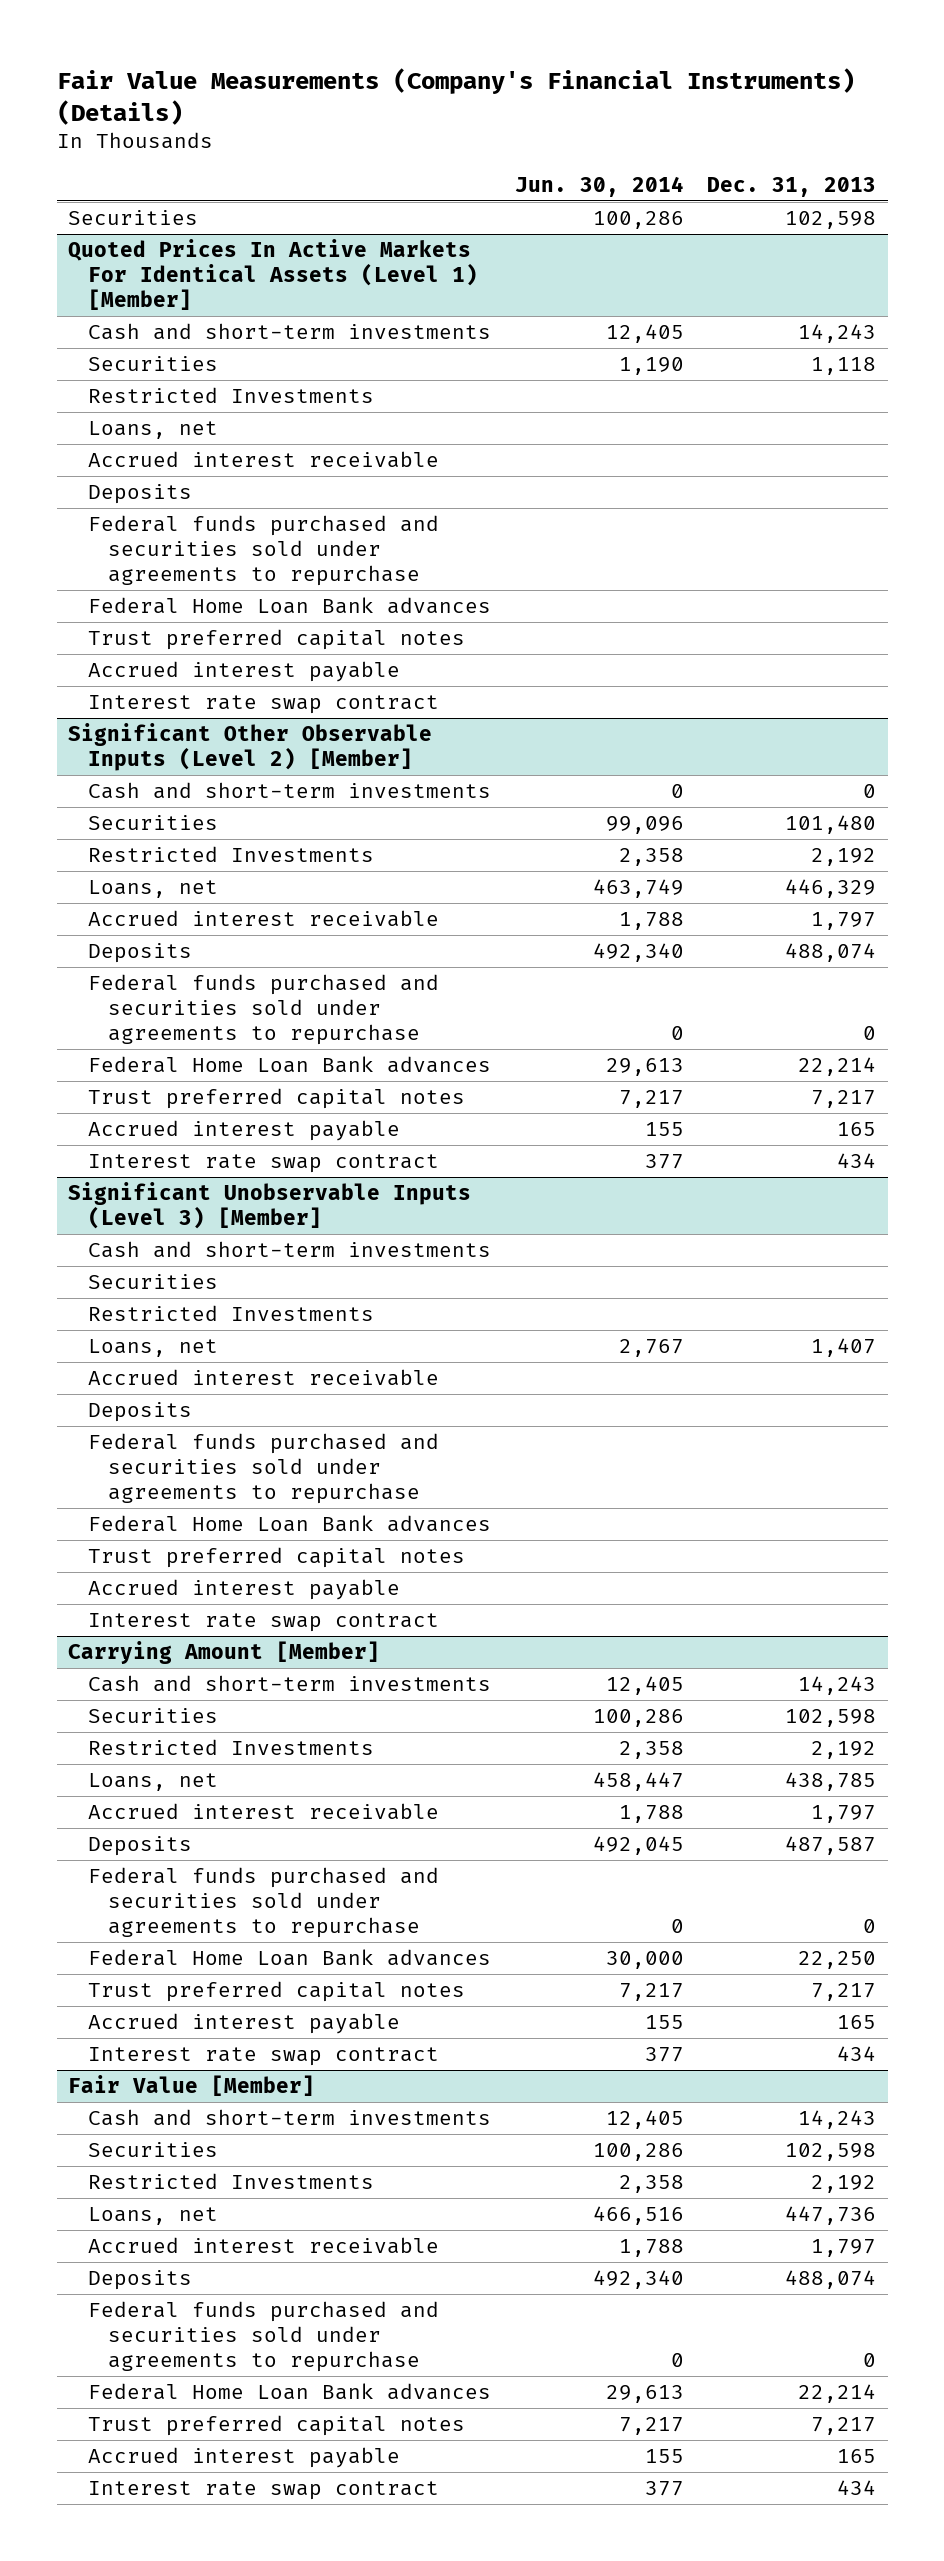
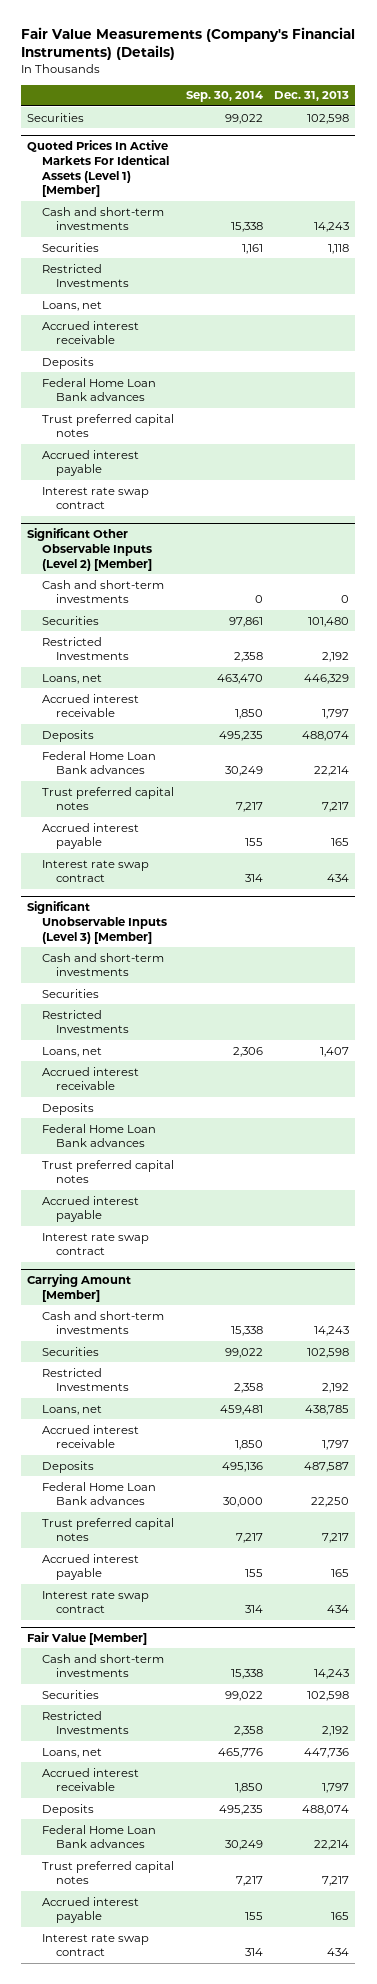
[514,176,684,198] Jun. 30, 2014 -> none
none -> [185,91,263,103] Sep. 30, 2014
[88,515,440,587] Federal funds purchased and securities sold under agreements to repurchase -> none
[88,974,440,1046] Federal funds purchased and securities sold under agreements to repurchase -> none
[88,1433,440,1505] Federal funds purchased and securities sold under agreements to repurchase -> none
[88,1867,440,1939] Federal funds purchased and securities sold under agreements to repurchase -> none
[88,2301,440,2373] Federal funds purchased and securities sold under agreements to repurchase -> none

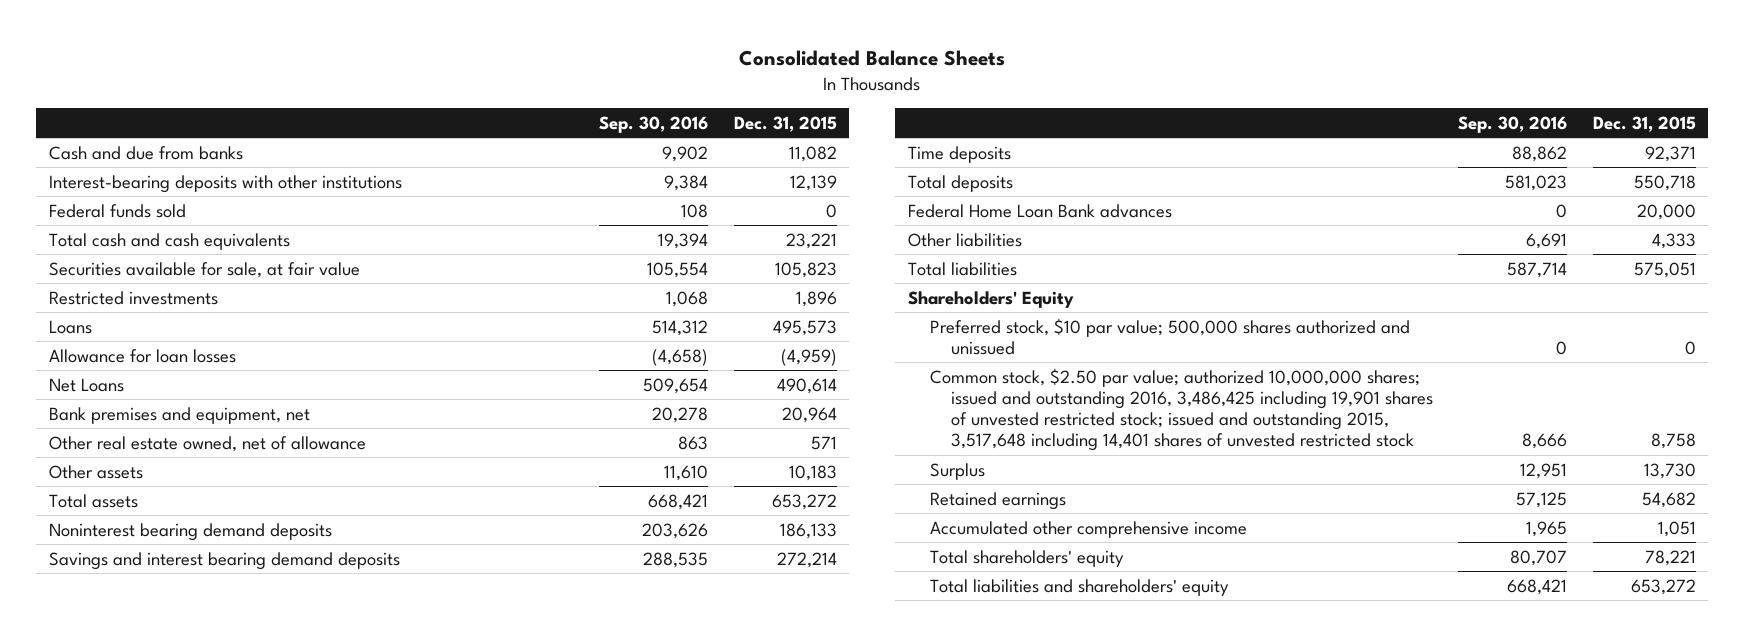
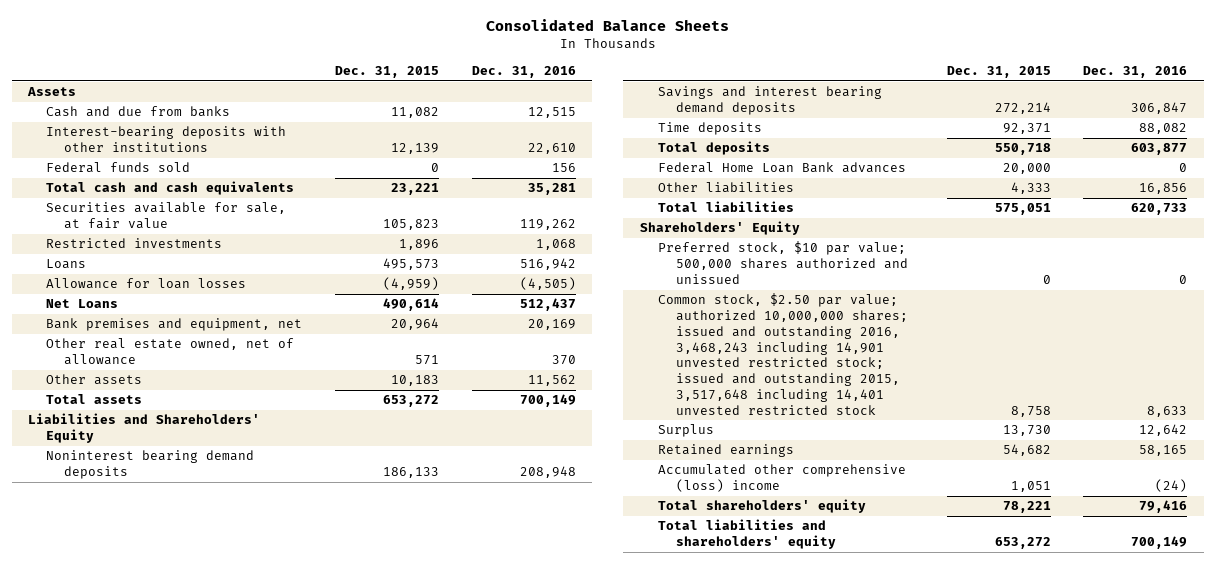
[599,115,709,133] Sep. 30, 2016 -> none
none -> [471,65,576,78] Dec. 31, 2016
none -> [27,87,77,97] Assets
none -> [28,413,261,444] Liabilities and Shareholders' Equity
[929,367,1434,452] Common stock, $2.50 par value; authorized 10,000,000 shares; issued and outstanding 2016, 3,486,425 including 19,901 shares of unvested restricted stock; issued and outstanding 2015, 3,517,648 including 14,401 shares of unvested restricted stock -> [657,293,908,415] Common stock, $2.50 par value; authorized 10,000,000 shares; issued and outstanding 2016, 3,468,243 including 14,901 unvested restricted stock; issued and outstanding 2015, 3,517,648 including 14,401 unvested restricted stock
[929,520,1247,538] Accumulated other comprehensive income -> [657,464,906,493] Accumulated other comprehensive (loss) income

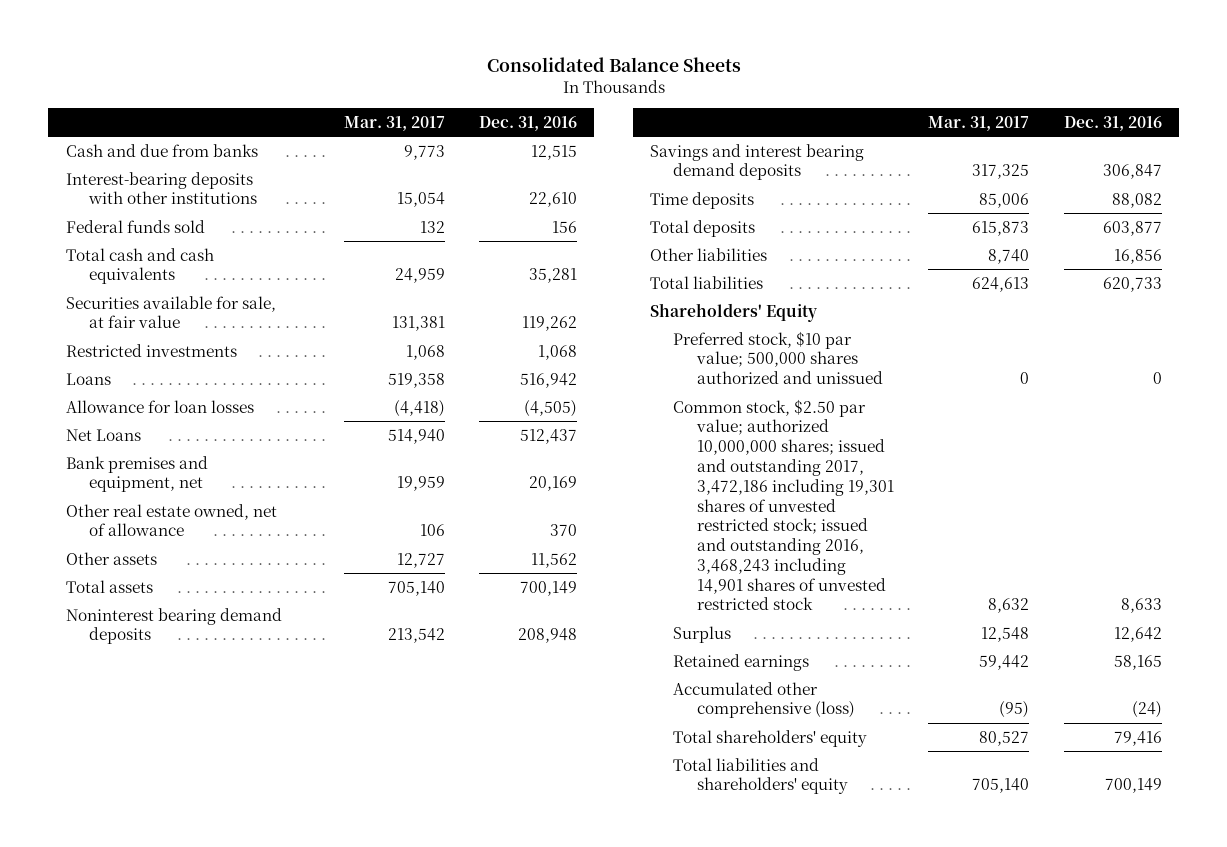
[334,65,439,78] Dec. 31, 2015 -> none
none -> [343,116,445,132] Mar. 31, 2017
[27,87,77,97] Assets -> none
[28,413,261,444] Liabilities and Shareholders' Equity -> none
[657,162,906,174] Federal Home Loan Bank advances -> none
[657,293,908,415] Common stock, $2.50 par value; authorized 10,000,000 shares; issued and outstanding 2016, 3,468,243 including 14,901 unvested restricted stock; issued and outstanding 2015, 3,517,648 including 14,401 unvested restricted stock -> [673,398,894,611] Common stock, $2.50 par value; authorized 10,000,000 shares; issued and outstanding 2017, 3,472,186 including 19,301 shares of unvested restricted stock; issued and outstanding 2016, 3,468,243 including 14,901 shares of unvested restricted stock
[657,464,906,493] Accumulated other comprehensive (loss) income -> [673,681,855,719] Accumulated other comprehensive (loss)

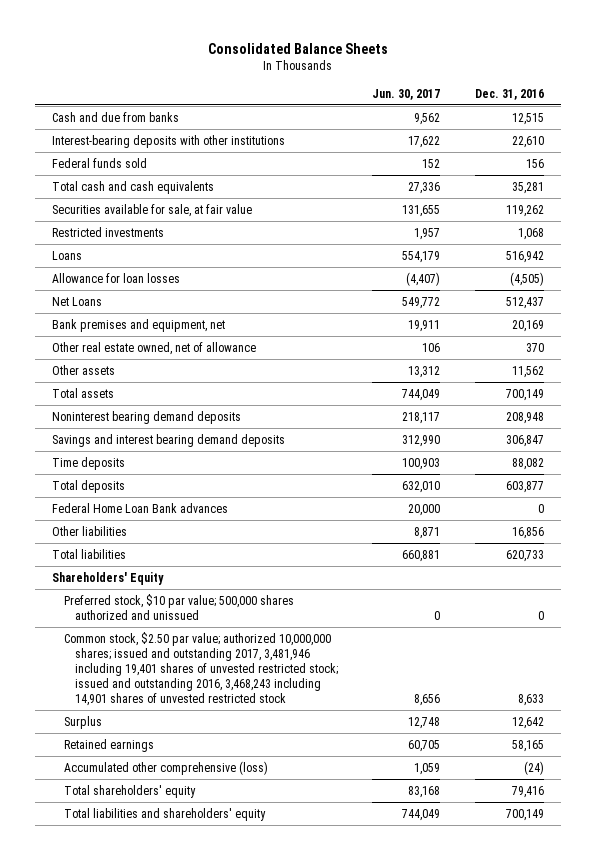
[343,116,445,132] Mar. 31, 2017 -> none
none -> [372,88,441,100] Jun. 30, 2017
none -> [52,502,229,513] Federal Home Loan Bank advances
[673,398,894,611] Common stock, $2.50 par value; authorized 10,000,000 shares; issued and outstanding 2017, 3,472,186 including 19,301 shares of unvested restricted stock; issued and outstanding 2016, 3,468,243 including 14,901 shares of unvested restricted stock -> [63,631,338,706] Common stock, $2.50 par value; authorized 10,000,000 shares; issued and outstanding 2017, 3,481,946 including 19,401 shares of unvested restricted stock; issued and outstanding 2016, 3,468,243 including 14,901 shares of unvested restricted stock

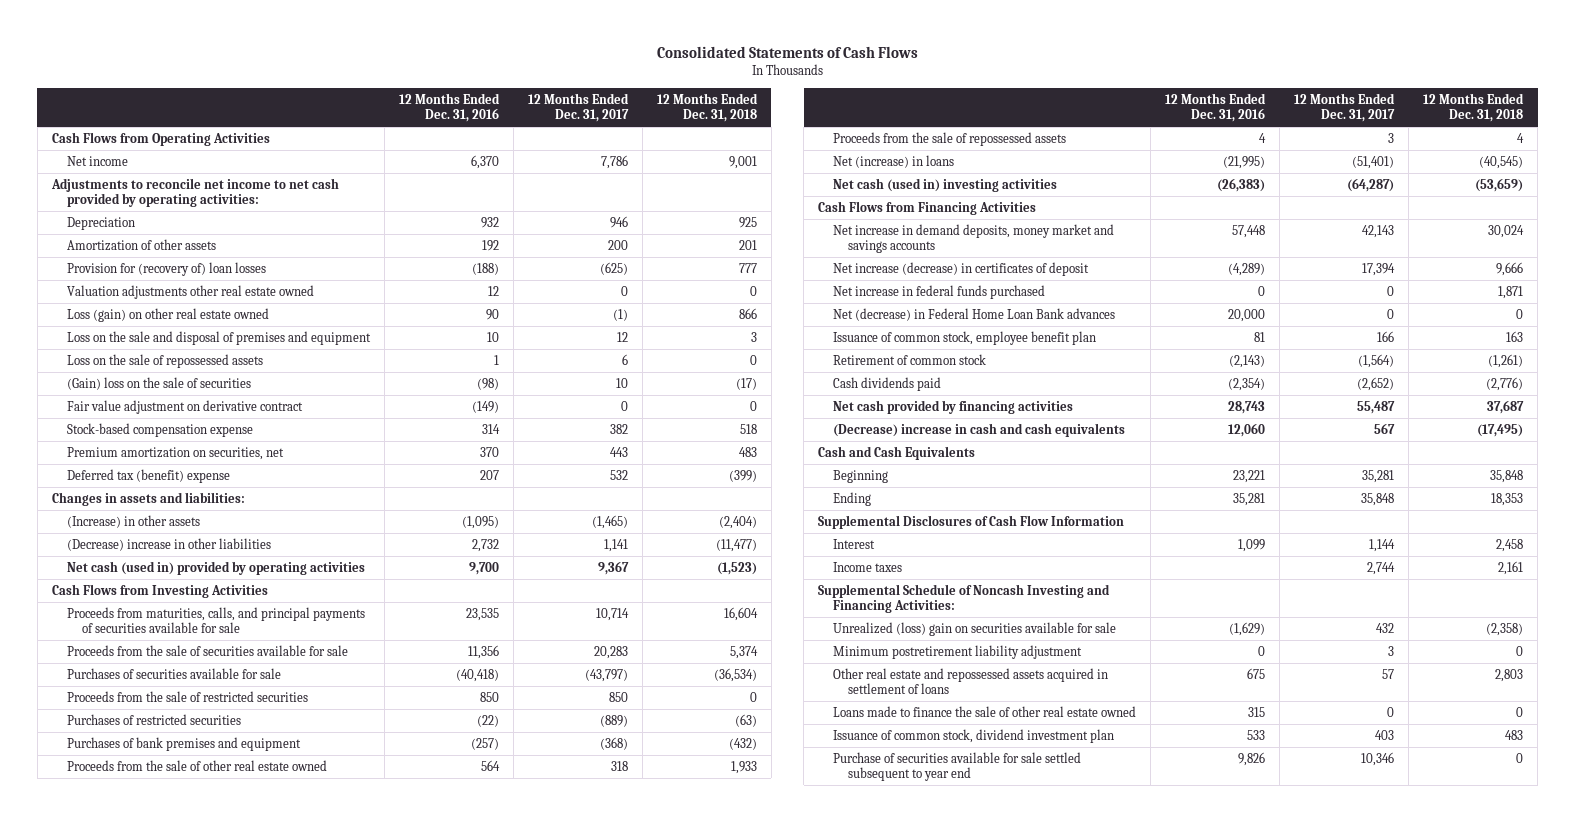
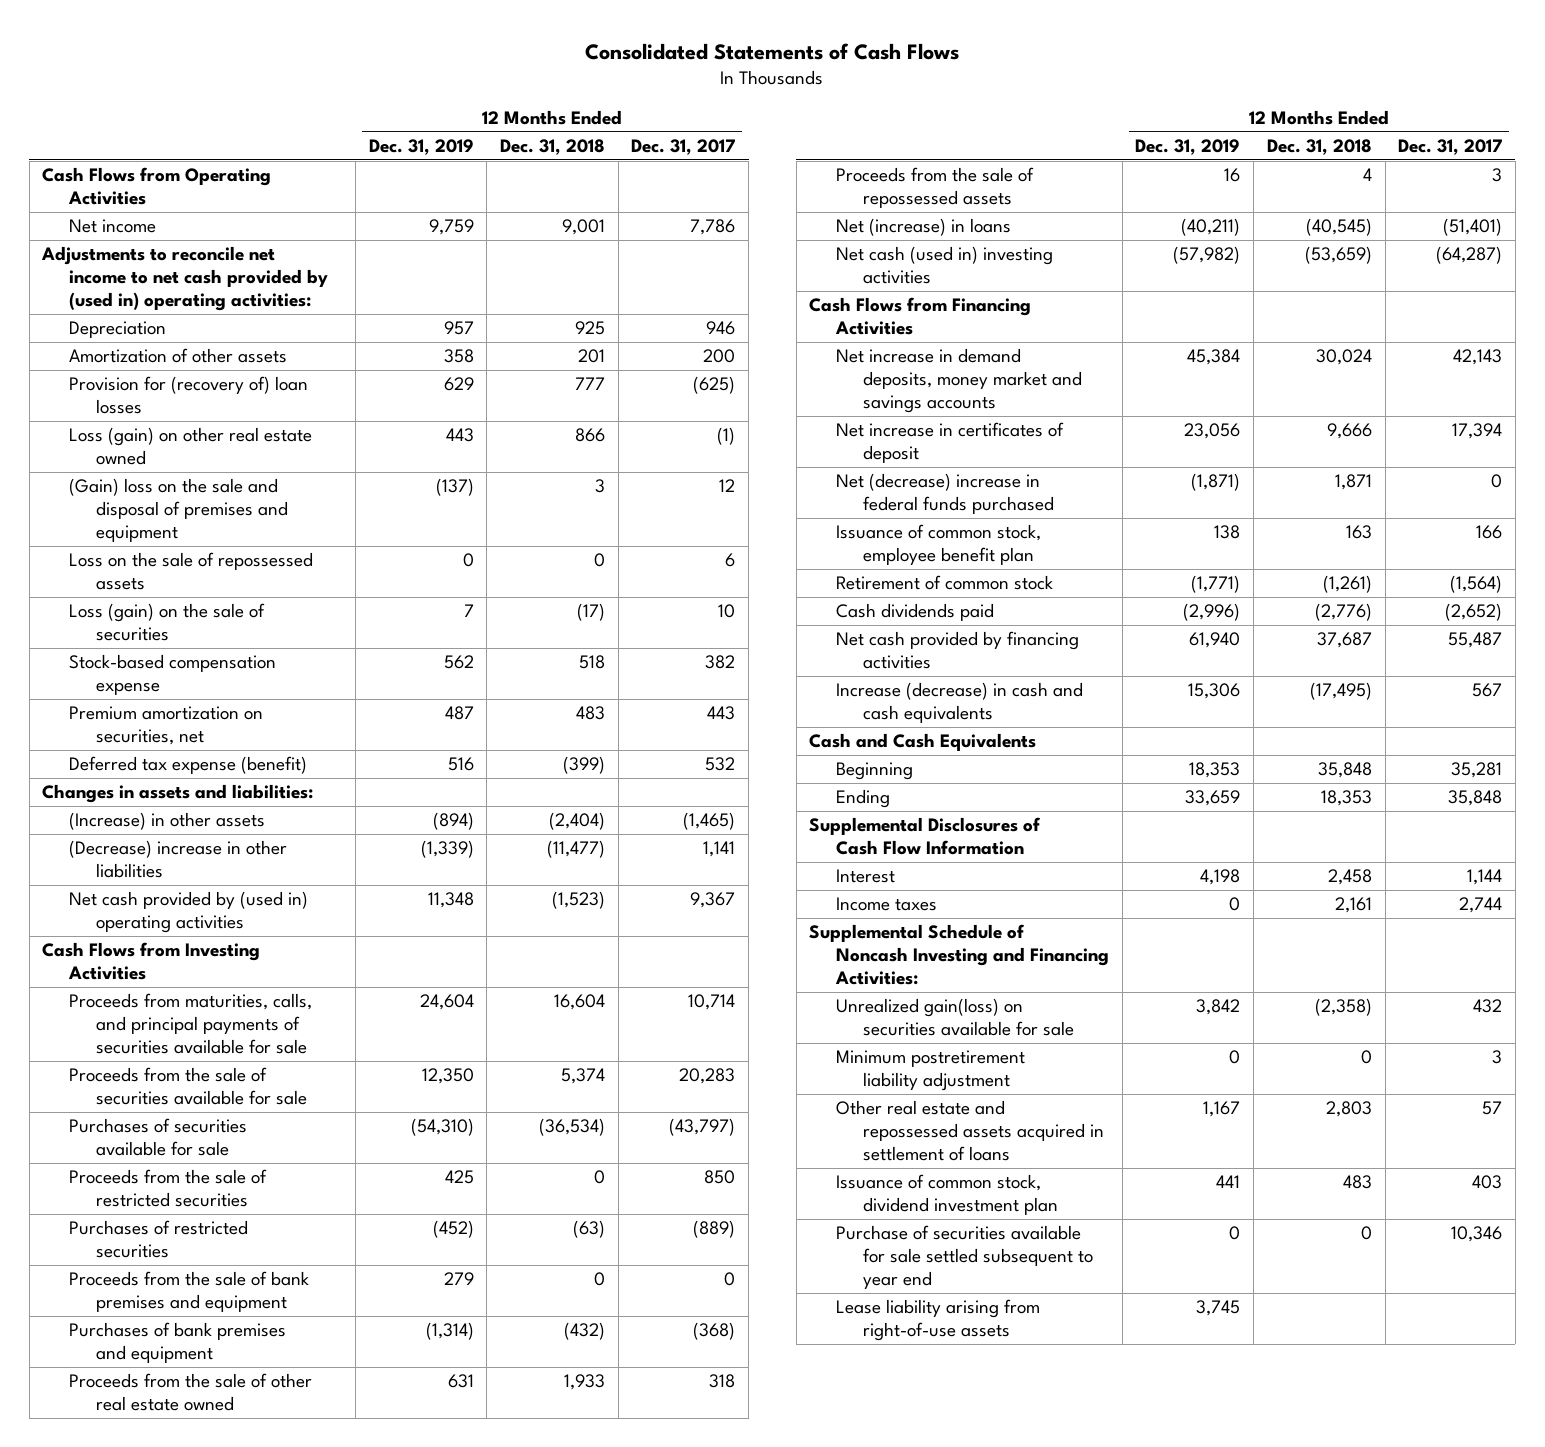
[398,93,500,123] 12 Months Ended Dec. 31, 2016 -> none
none -> [368,138,474,155] Dec. 31, 2019
[50,177,339,208] Adjustments to reconcile net income to net cash provided by operating activities: -> [41,246,329,311] Adjustments to reconcile net income to net cash provided by (used in) operating activities:
[66,284,314,299] Valuation adjustments other real estate owned -> none
[66,330,371,345] Loss on the sale and disposal of premises and equipment -> [69,478,288,542] (Gain) loss on the sale and disposal of premises and equipment
[66,399,303,414] Fair value adjustment on derivative contract -> none
[66,376,251,390] (Gain) loss on the sale of securities -> [69,603,266,642] Loss (gain) on the sale of securities
[66,468,230,483] Deferred tax (benefit) expense -> [69,756,308,775] Deferred tax expense (benefit)
[66,560,365,575] Net cash (used in) provided by operating activities -> [69,891,309,934] Net cash provided by (used in) operating activities
none -> [69,1271,310,1313] Proceeds from the sale of bank premises and equipment
[833,307,1116,321] Net (decrease) in Federal Home Loan Bank advances -> none
[833,261,1090,276] Net increase (decrease) in certificates of deposit -> [836,422,1065,464] Net increase in certificates of deposit
[833,284,1046,299] Net increase in federal funds purchased -> [836,473,1054,515] Net (decrease) increase in federal funds purchased
[833,422,1126,437] (Decrease) increase in cash and cash equivalents -> [836,682,1084,724] Increase (decrease) in cash and cash equivalents
[833,621,1117,636] Unrealized (loss) gain on securities available for sale -> [836,998,1074,1037] Unrealized gain(loss) on securities available for sale
[833,705,1137,717] Loans made to finance the sale of other real estate owned -> none
none -> [836,1299,1041,1342] Lease liability arising from right-of-use assets

